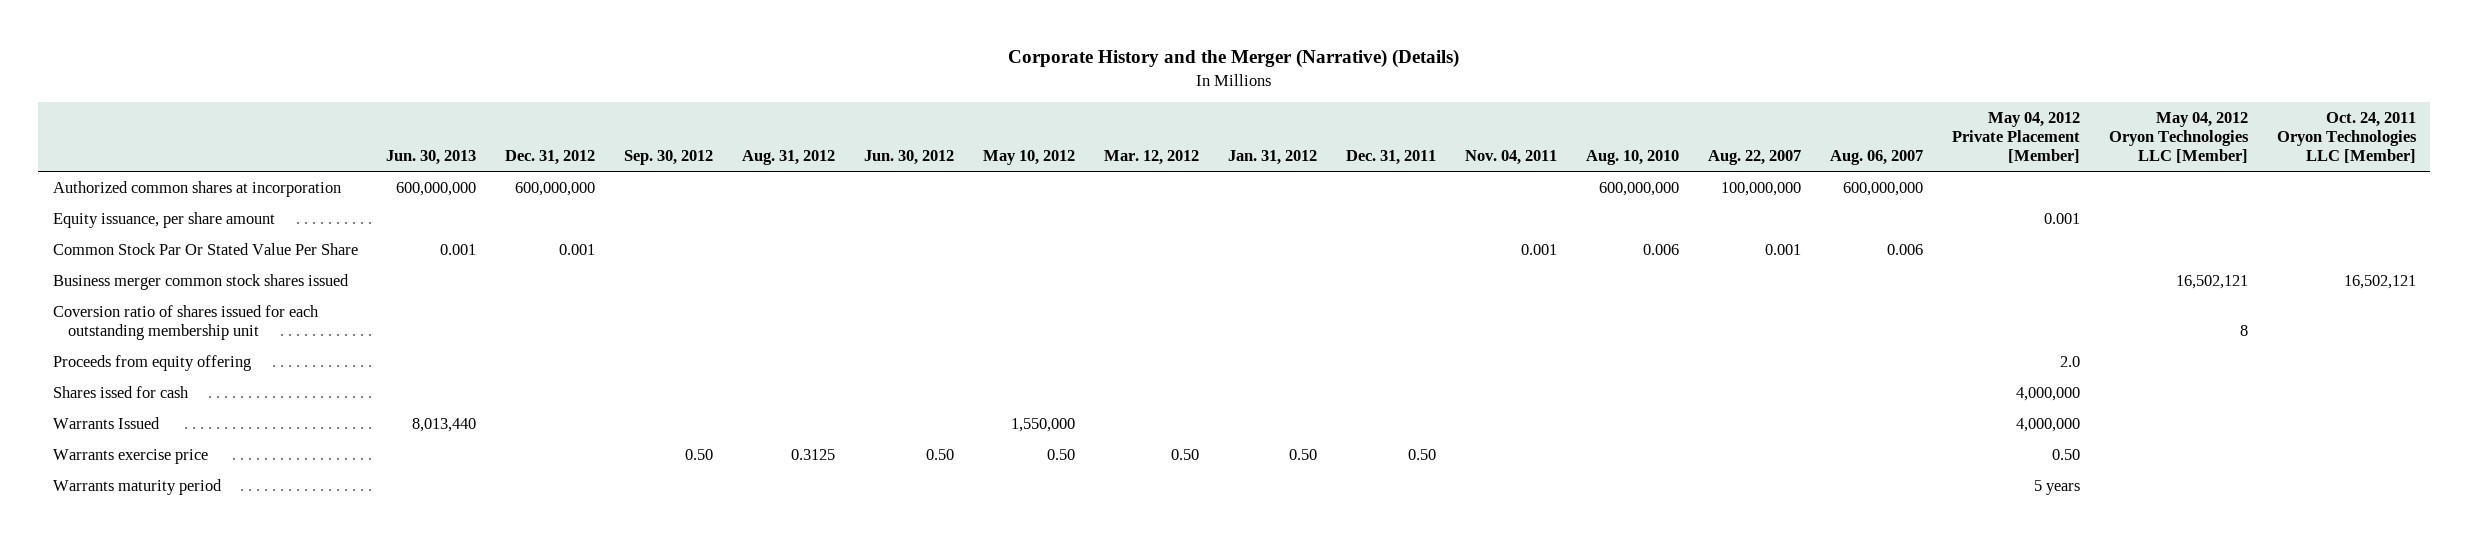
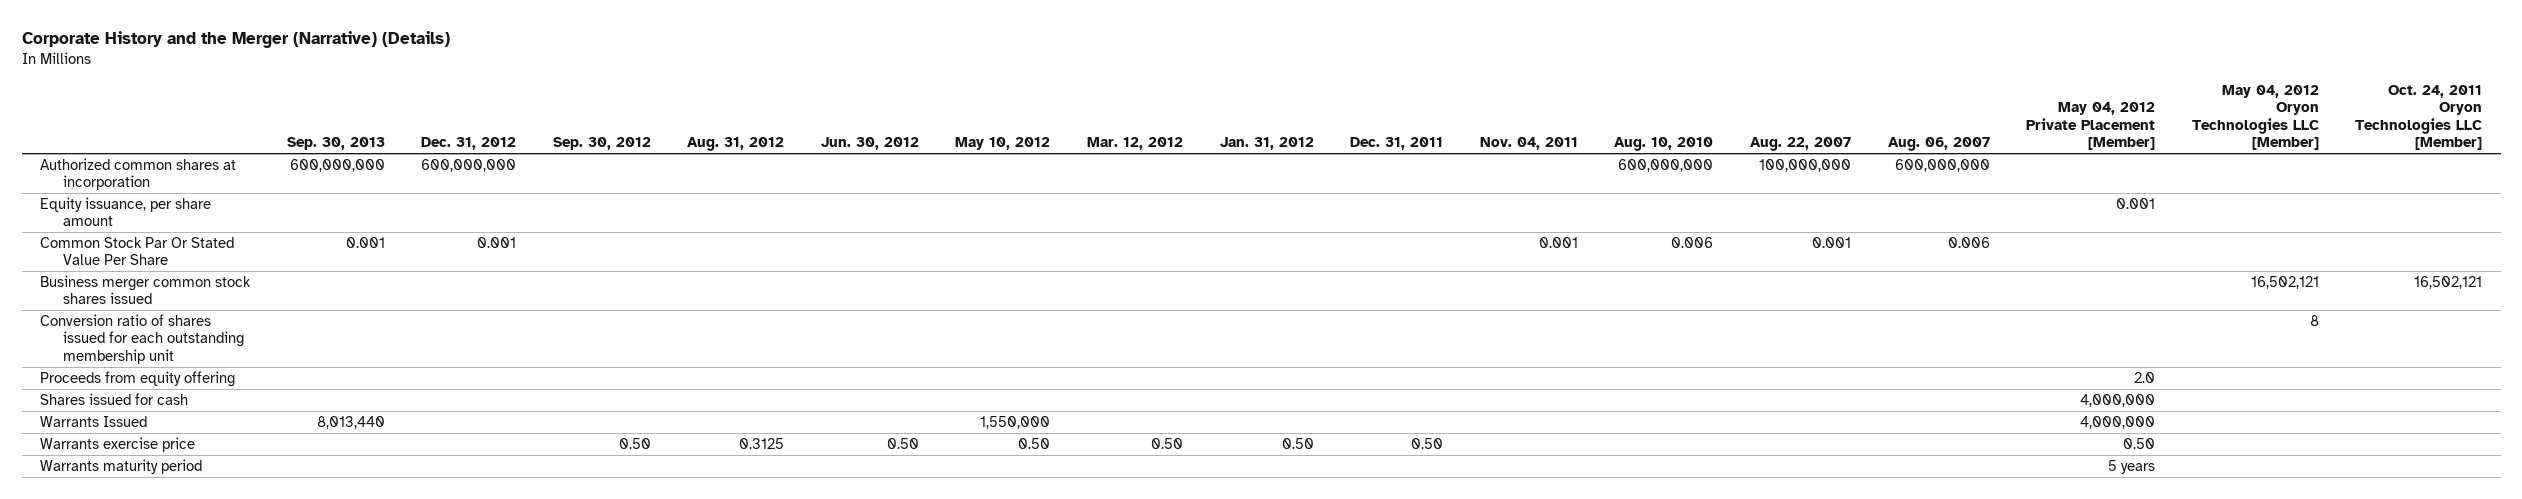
[386,149,477,165] Jun. 30, 2013 -> none
none -> [286,137,385,151] Sep. 30, 2013
[52,304,319,340] Coversion ratio of shares issued for each outstanding membership unit -> [39,313,244,364] Conversion ratio of shares issued for each outstanding membership unit
[52,385,189,398] Shares issed for cash -> [39,392,188,405] Shares issued for cash

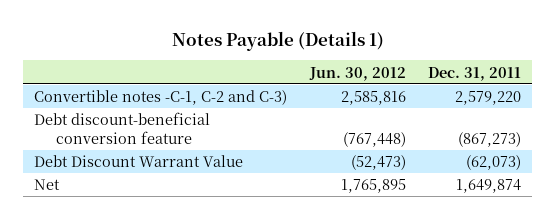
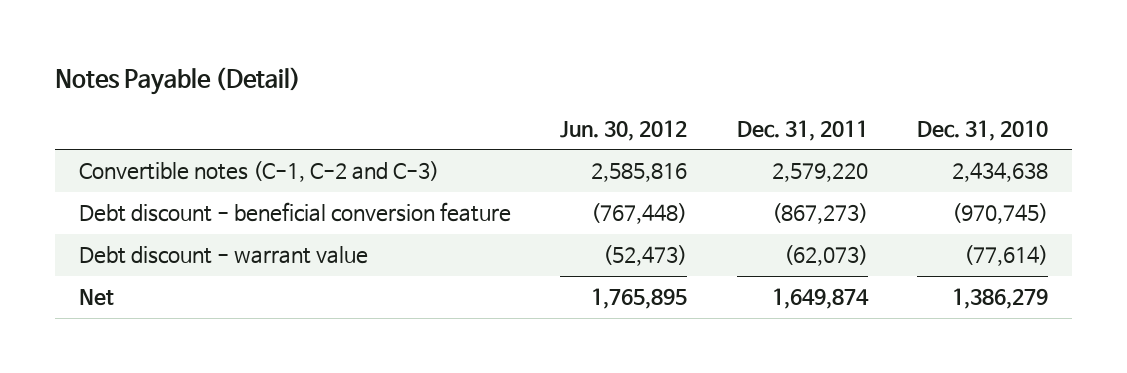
[171,30,384,51] Notes Payable (Details 1) -> [54,67,301,96] Notes Payable (Detail)
none -> [916,119,1048,141] Dec. 31, 2010
[34,90,288,106] Convertible notes -C-1, C-2 and C-3) -> [79,161,440,183] Convertible notes (C-1, C-2 and C-3)
[34,112,211,145] Debt discount-beneficial conversion feature -> [79,202,512,223] Debt discount - beneficial conversion feature
[34,155,244,168] Debt Discount Warrant Value -> [79,246,369,265] Debt discount - warrant value

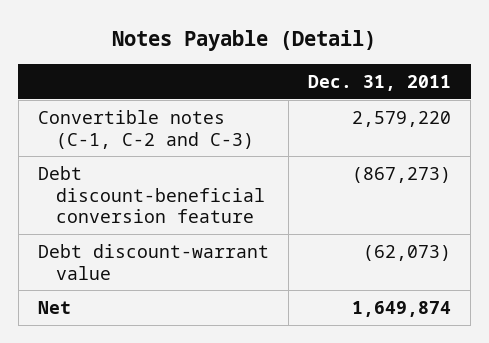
[560,119,688,141] Jun. 30, 2012 -> none
[916,119,1048,141] Dec. 31, 2010 -> none
[79,202,512,223] Debt discount - beneficial conversion feature -> [37,165,265,224] Debt discount-beneficial conversion feature
[79,246,369,265] Debt discount - warrant value -> [37,243,269,280] Debt discount-warrant value

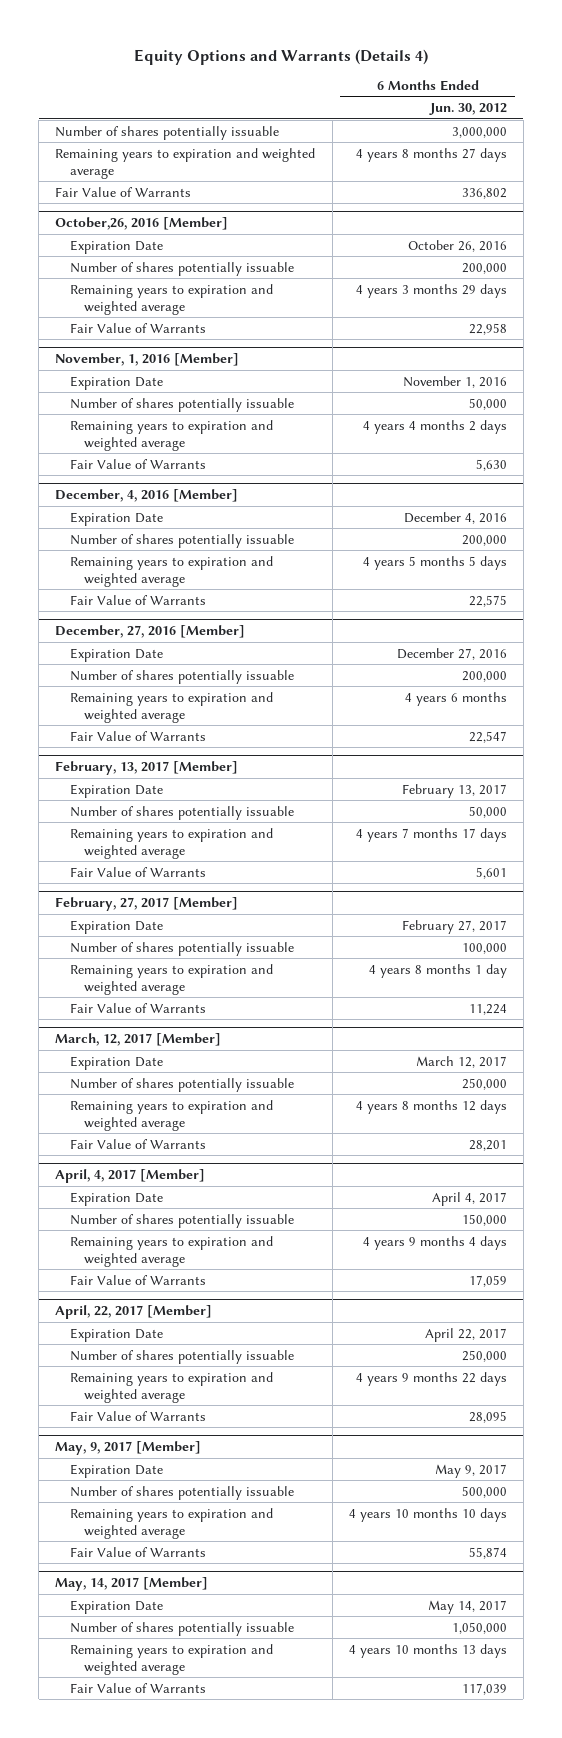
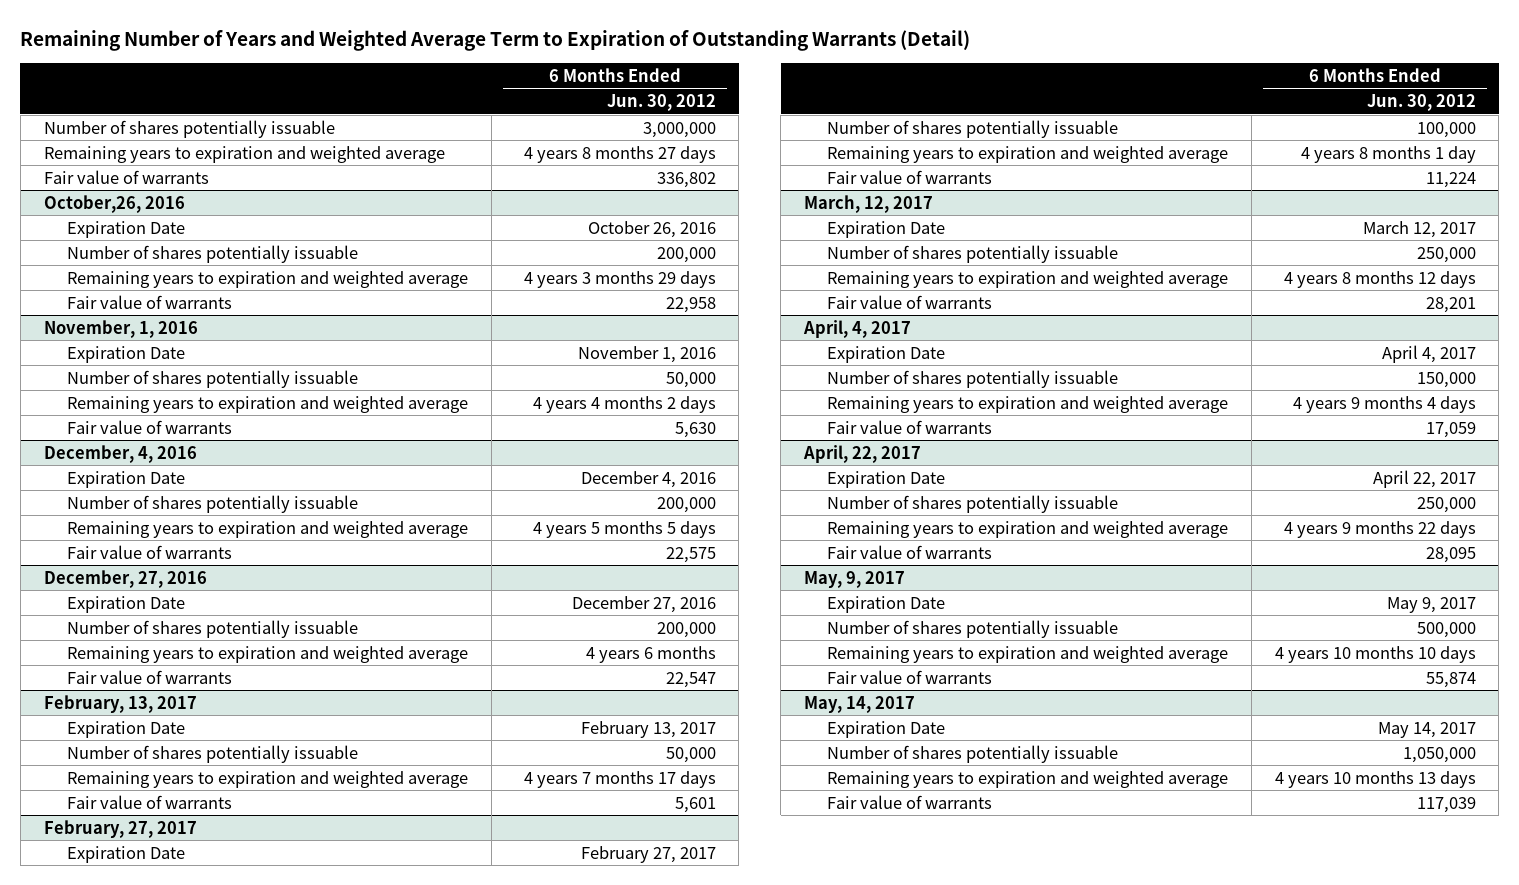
[134,48,429,65] Equity Options and Warrants (Details 4) -> [20,30,971,52] Remaining Number of Years and Weighted Average Term to Expiration of Outstanding Warrants (Detail)
[55,186,192,197] Fair Value of Warrants -> [43,169,209,184] Fair value of warrants
[55,217,229,231] October,26, 2016 [Member] -> [43,194,185,213] October,26, 2016
[69,322,206,333] Fair Value of Warrants -> [67,294,233,309] Fair value of warrants
[55,353,240,367] November, 1, 2016 [Member] -> [43,319,198,338] November, 1, 2016
[69,458,206,469] Fair Value of Warrants -> [67,419,233,434] Fair value of warrants
[55,489,239,503] December, 4, 2016 [Member] -> [43,444,197,463] December, 4, 2016
[69,594,206,605] Fair Value of Warrants -> [67,544,233,559] Fair value of warrants
[55,625,246,639] December, 27, 2016 [Member] -> [43,569,207,588] December, 27, 2016
[69,730,206,741] Fair Value of Warrants -> [67,669,233,684] Fair value of warrants
[55,761,239,776] February, 13, 2017 [Member] -> [43,694,197,713] February, 13, 2017
[69,866,206,877] Fair Value of Warrants -> [67,794,233,809] Fair value of warrants
[55,897,239,912] February, 27, 2017 [Member] -> [43,819,197,838] February, 27, 2017
[69,1002,206,1013] Fair Value of Warrants -> [827,169,993,184] Fair value of warrants
[55,1033,222,1047] March, 12, 2017 [Member] -> [803,194,933,213] March, 12, 2017
[69,1138,206,1149] Fair Value of Warrants -> [827,294,993,309] Fair value of warrants
[55,1169,206,1184] April, 4, 2017 [Member] -> [802,319,911,338] April, 4, 2017
[69,1274,206,1285] Fair Value of Warrants -> [827,419,993,434] Fair value of warrants
[55,1305,213,1320] April, 22, 2017 [Member] -> [802,444,921,463] April, 22, 2017
[69,1410,206,1421] Fair Value of Warrants -> [827,544,993,559] Fair value of warrants
[55,1441,202,1456] May, 9, 2017 [Member] -> [803,570,905,588] May, 9, 2017
[69,1546,206,1557] Fair Value of Warrants -> [827,669,993,684] Fair value of warrants
[55,1577,209,1592] May, 14, 2017 [Member] -> [803,695,915,713] May, 14, 2017
[69,1682,206,1693] Fair Value of Warrants -> [827,794,993,809] Fair value of warrants

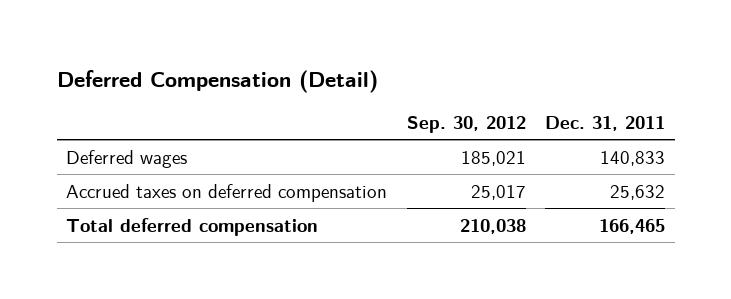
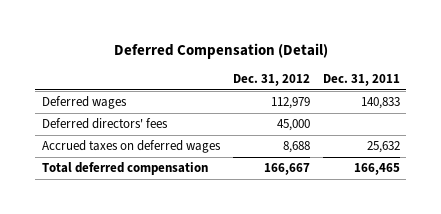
[406,116,526,134] Sep. 30, 2012 -> none
none -> [232,74,310,87] Dec. 31, 2012
none -> [41,118,168,130] Deferred directors' fees
[66,183,388,202] Accrued taxes on deferred compensation -> [41,140,221,154] Accrued taxes on deferred wages

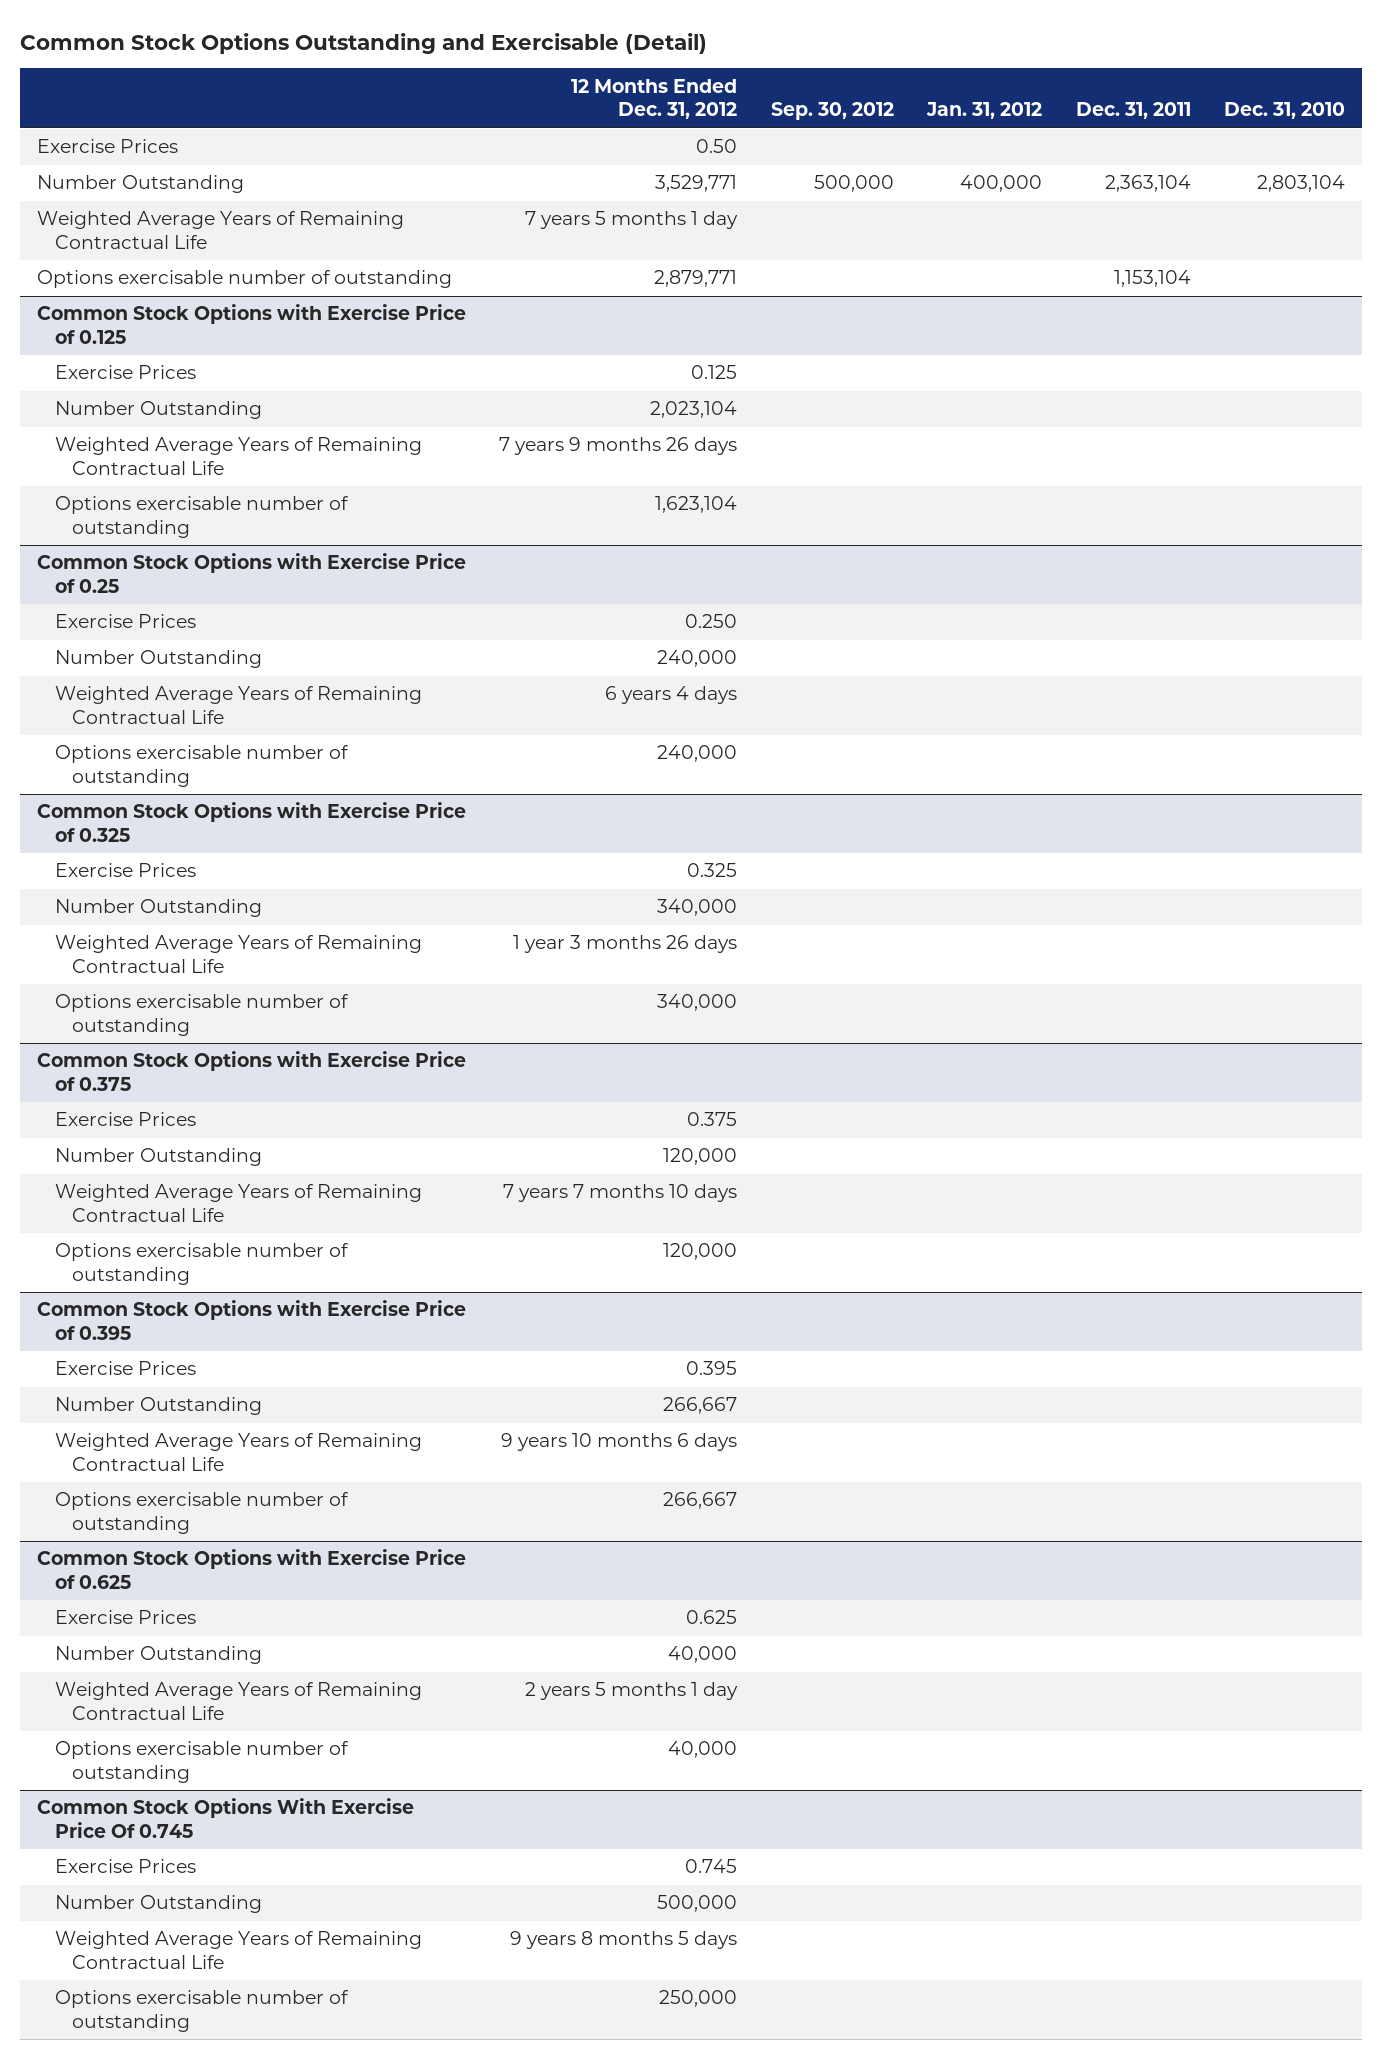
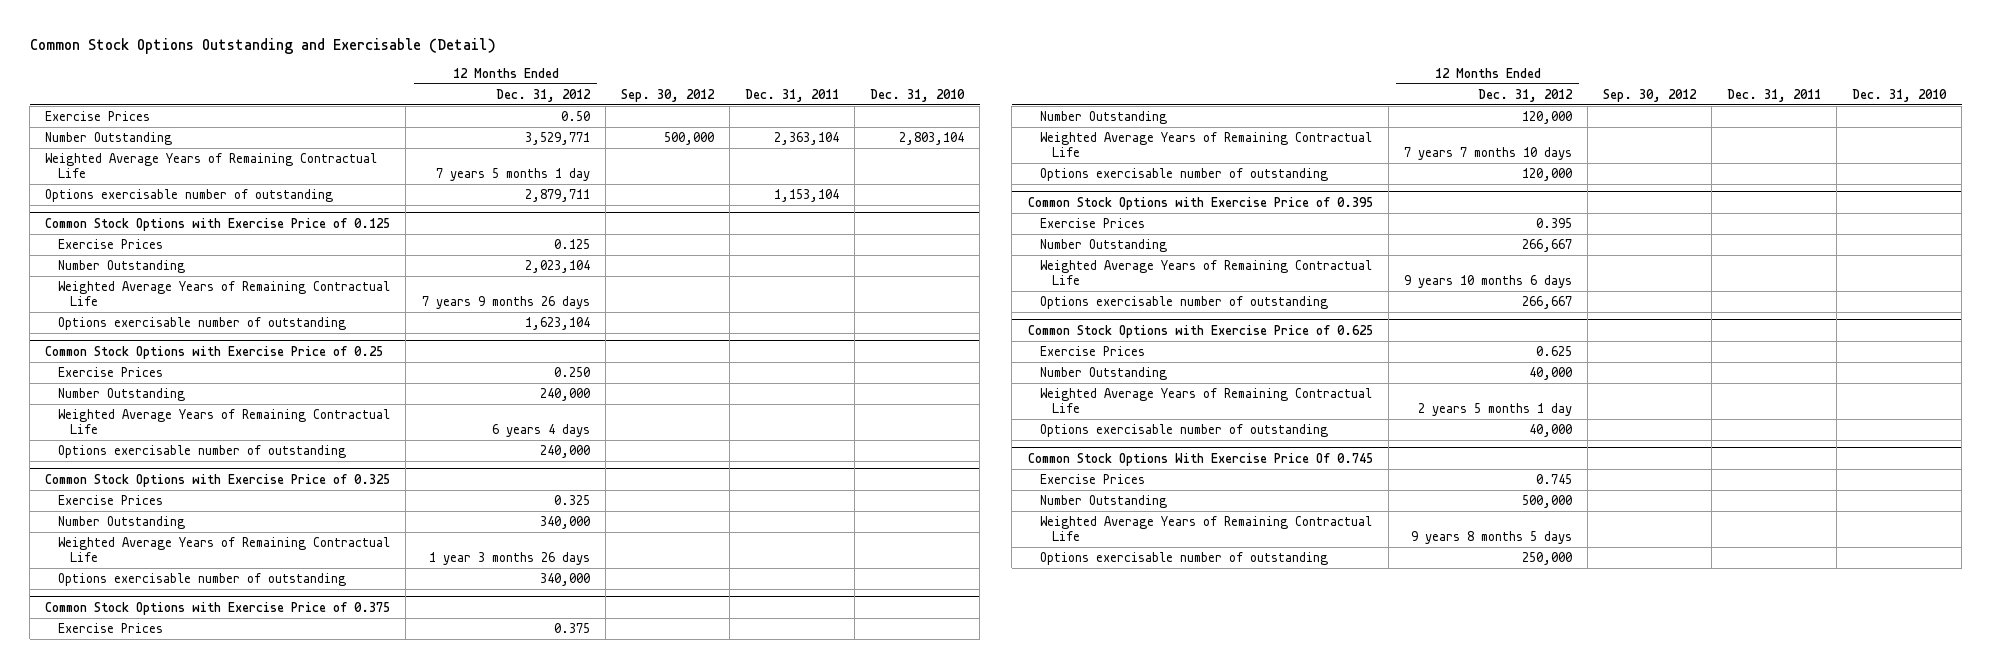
[926,102,1043,120] Jan. 31, 2012 -> none
[654,270,738,288] 2,879,771 -> [524,188,590,202] 2,879,711

